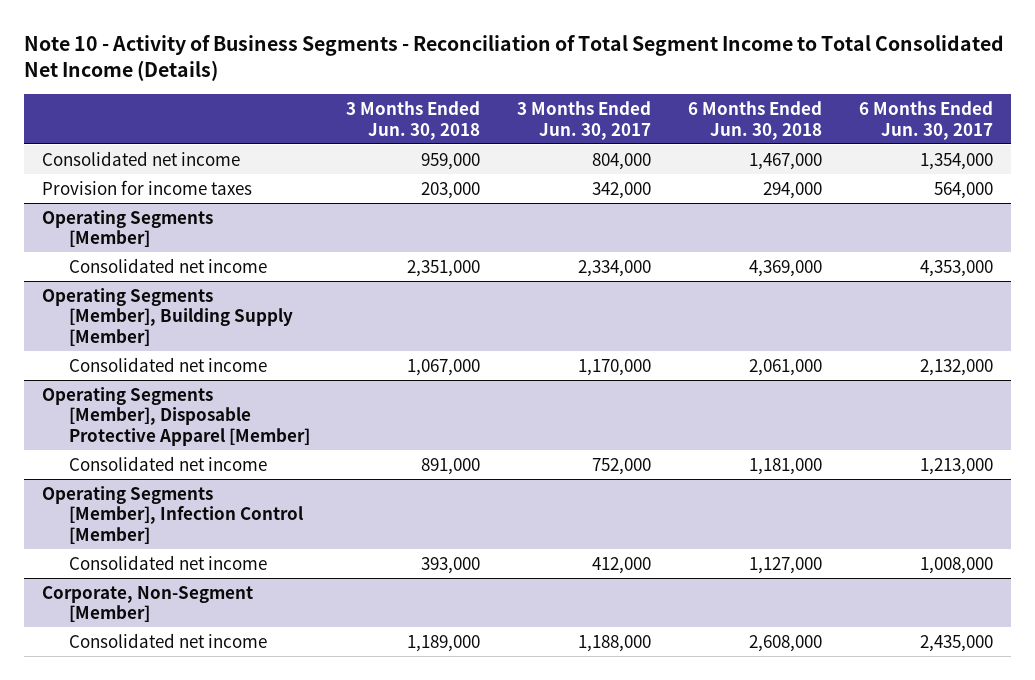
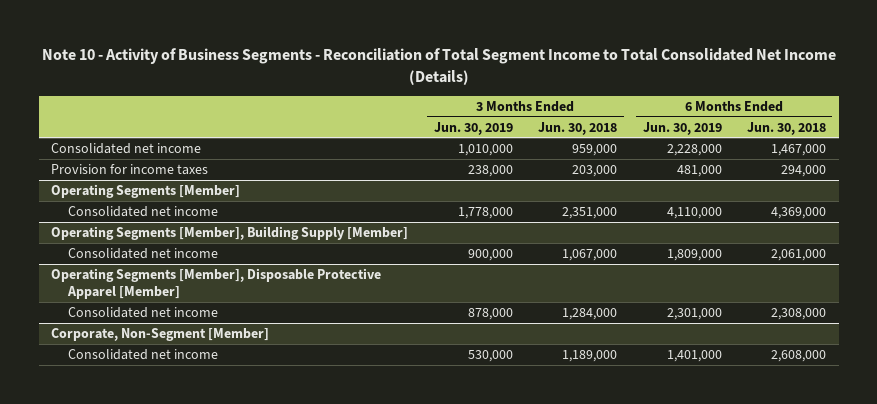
[517,100,652,140] 3 Months Ended Jun. 30, 2017 -> none
[858,100,993,140] 6 Months Ended Jun. 30, 2017 -> none
none -> [433,121,513,135] Jun. 30, 2019
none -> [642,121,722,135] Jun. 30, 2019
[42,485,303,545] Operating Segments [Member], Infection Control [Member] -> none
[68,554,267,570] Consolidated net income -> none
[421,457,481,475] 891,000 -> [562,307,618,320] 1,284,000
[749,457,823,475] 1,181,000 -> [771,307,827,320] 2,308,000

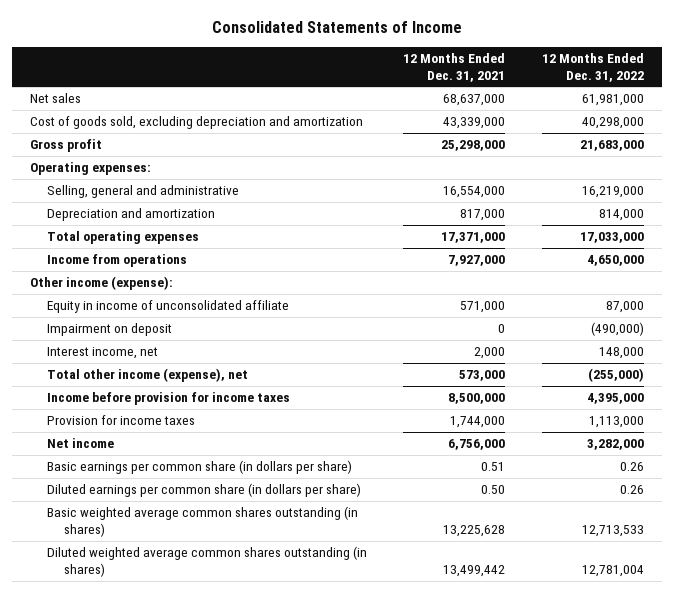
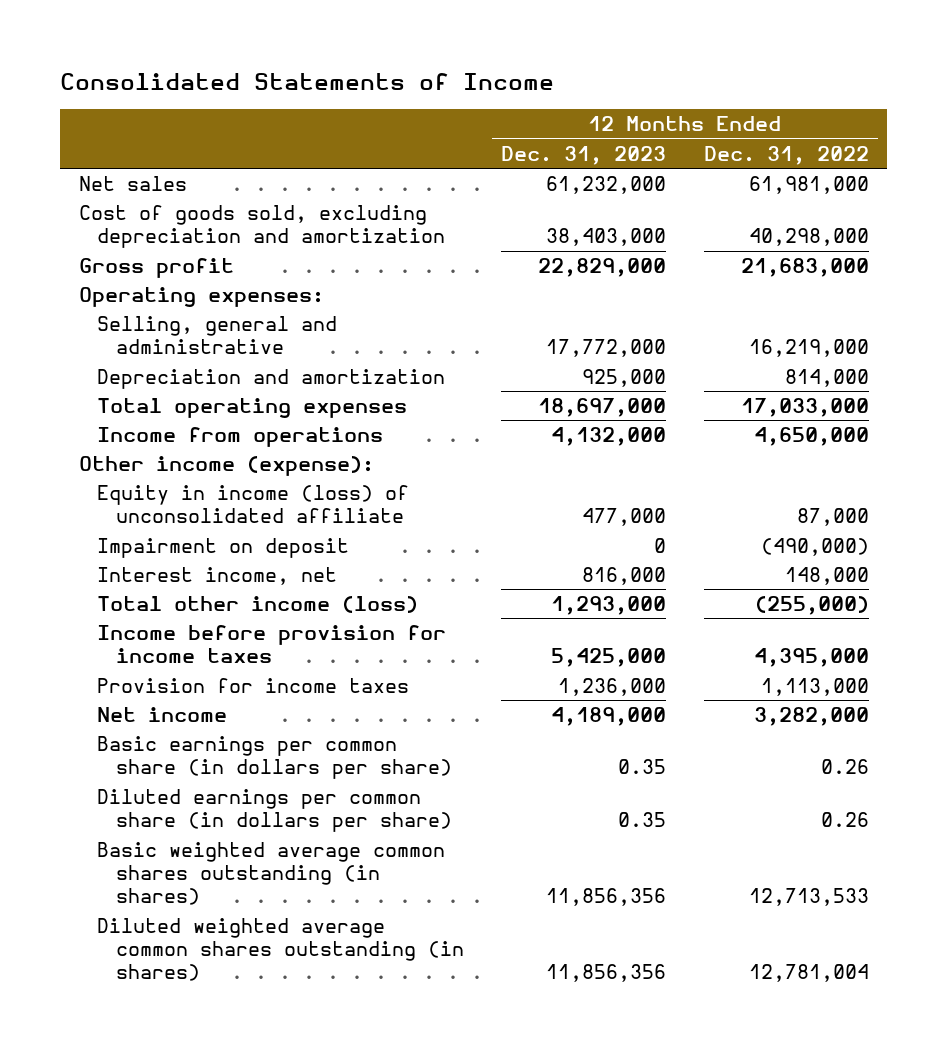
[403,52,506,82] 12 Months Ended Dec. 31, 2021 -> none
none -> [501,145,667,165] Dec. 31, 2023
[46,300,289,314] Equity in income of unconsolidated affiliate -> [97,485,410,524] Equity in income (loss) of unconsolidated affiliate
[46,368,248,383] Total other income (expense), net -> [97,596,419,614] Total other income (loss)

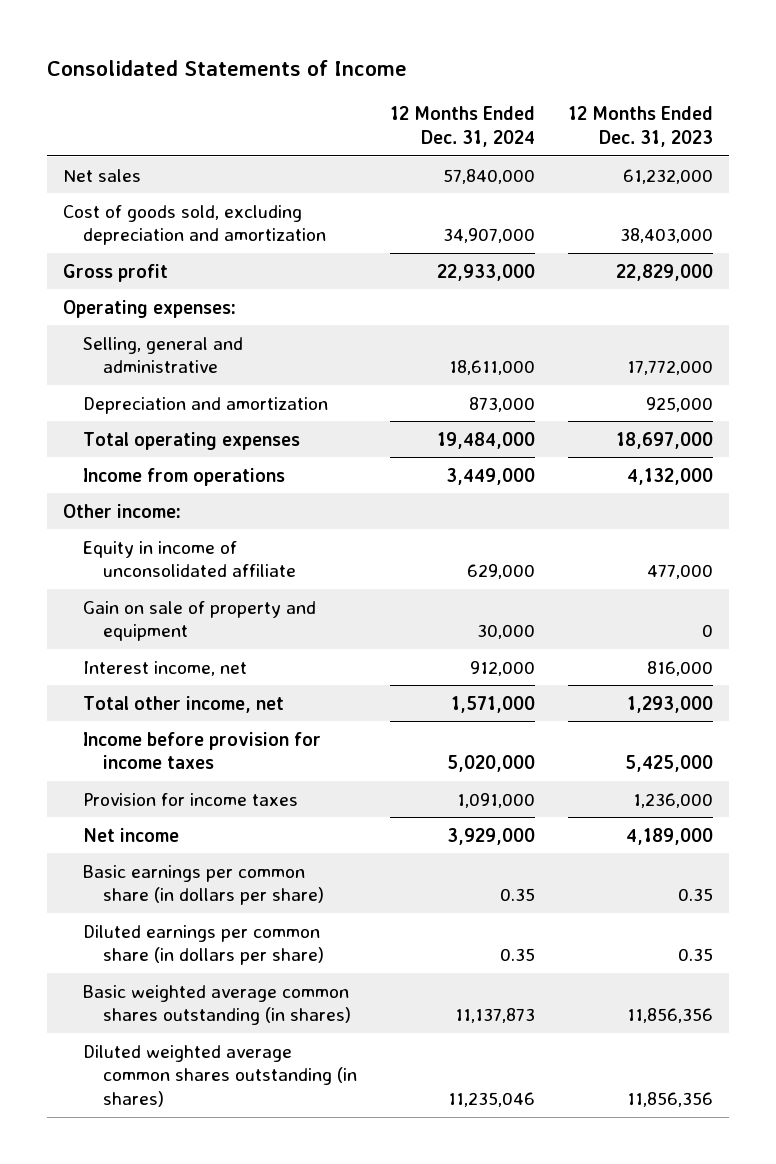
[703,145,869,165] Dec. 31, 2022 -> none
none -> [390,106,536,147] 12 Months Ended Dec. 31, 2024
[97,538,350,559] Impairment on deposit -> none
[78,456,374,477] Other income (expense): -> [63,503,182,518] Other income:
[97,485,410,524] Equity in income (loss) of unconsolidated affiliate -> [83,540,297,578] Equity in income of unconsolidated affiliate
none -> [83,600,317,642] Gain on sale of property and equipment
[97,596,419,614] Total other income (loss) -> [83,695,285,713] Total other income, net

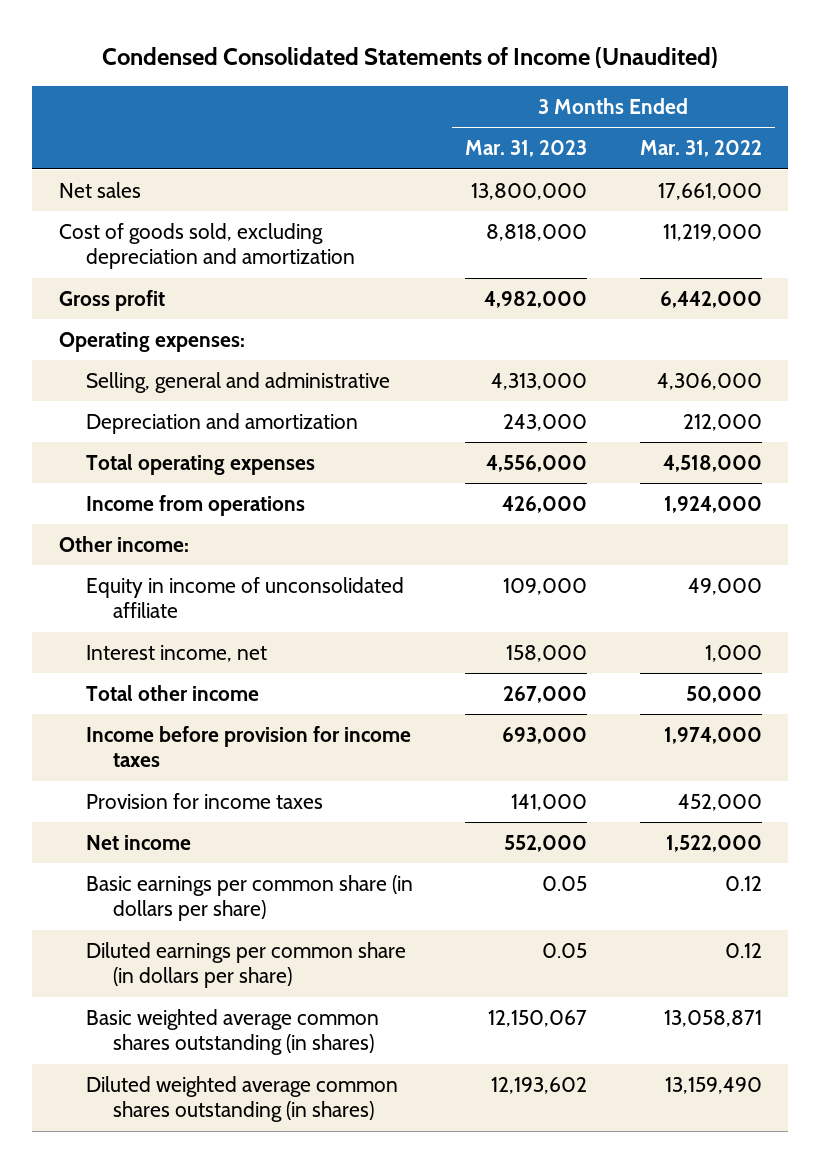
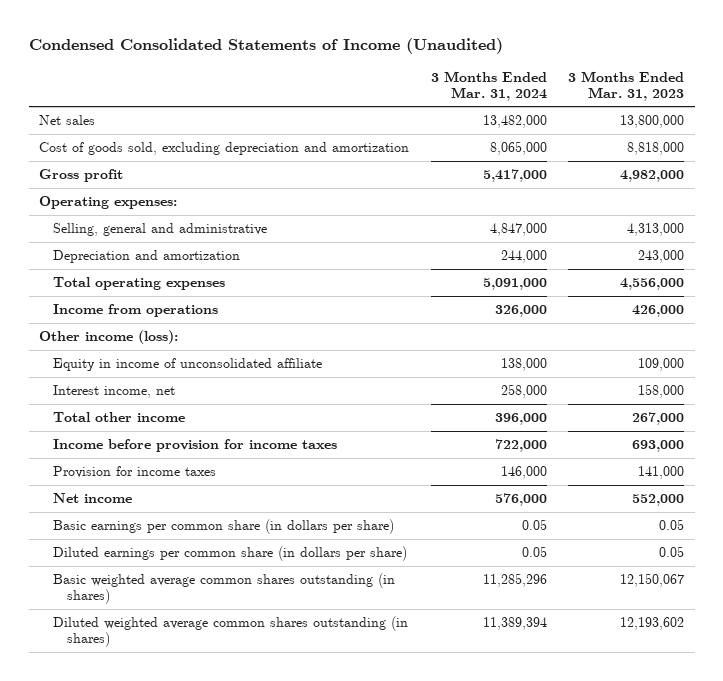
[639,140,762,158] Mar. 31, 2022 -> none
none -> [430,70,547,101] 3 Months Ended Mar. 31, 2024
[58,536,189,553] Other income: -> [39,329,179,344] Other income (loss):

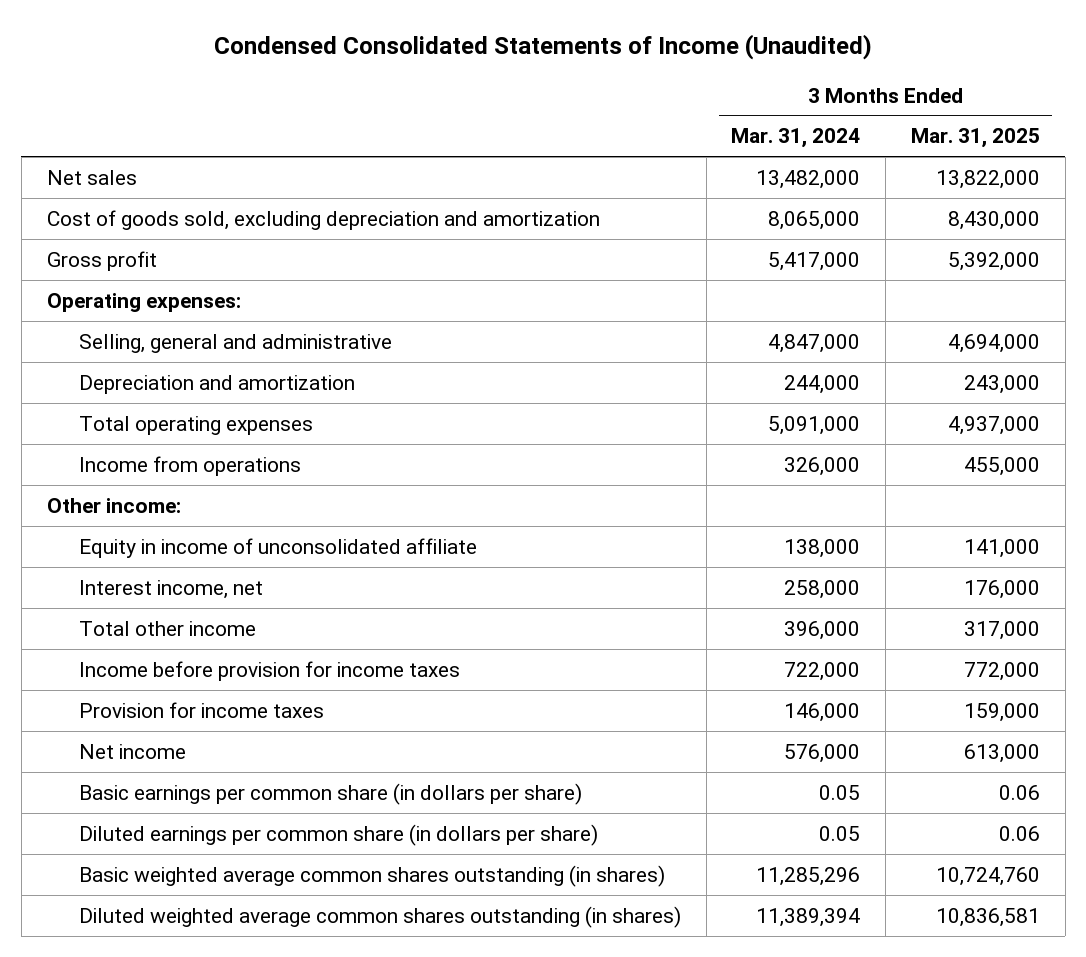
[568,70,685,101] 3 Months Ended Mar. 31, 2023 -> none
none -> [910,128,1040,149] Mar. 31, 2025
[39,329,179,344] Other income (loss): -> [46,497,181,513] Other income:

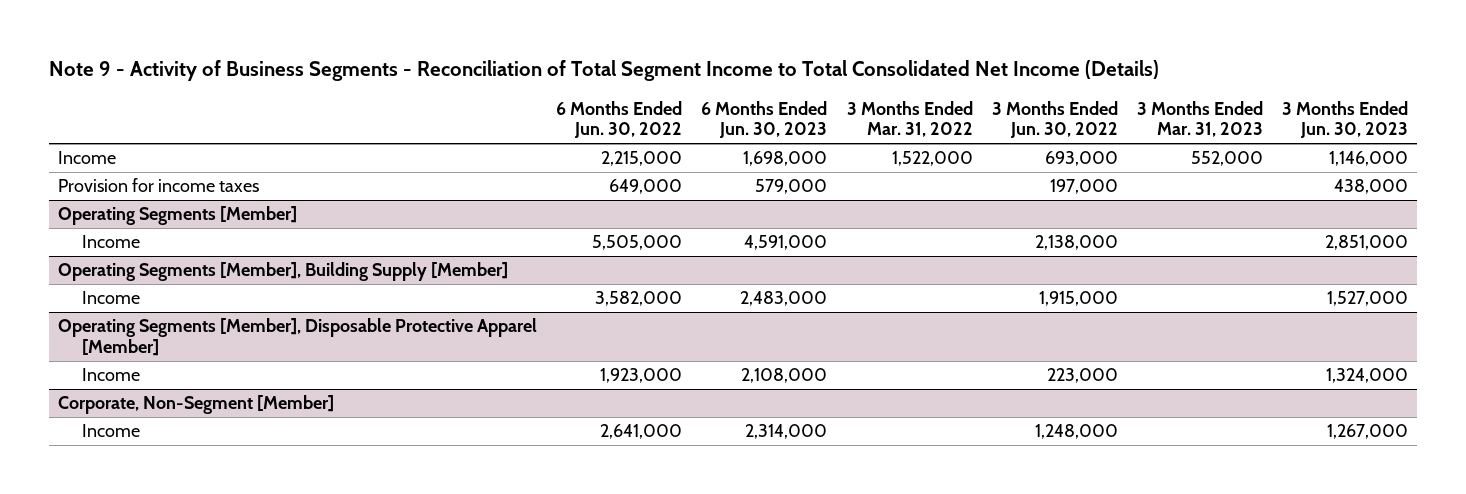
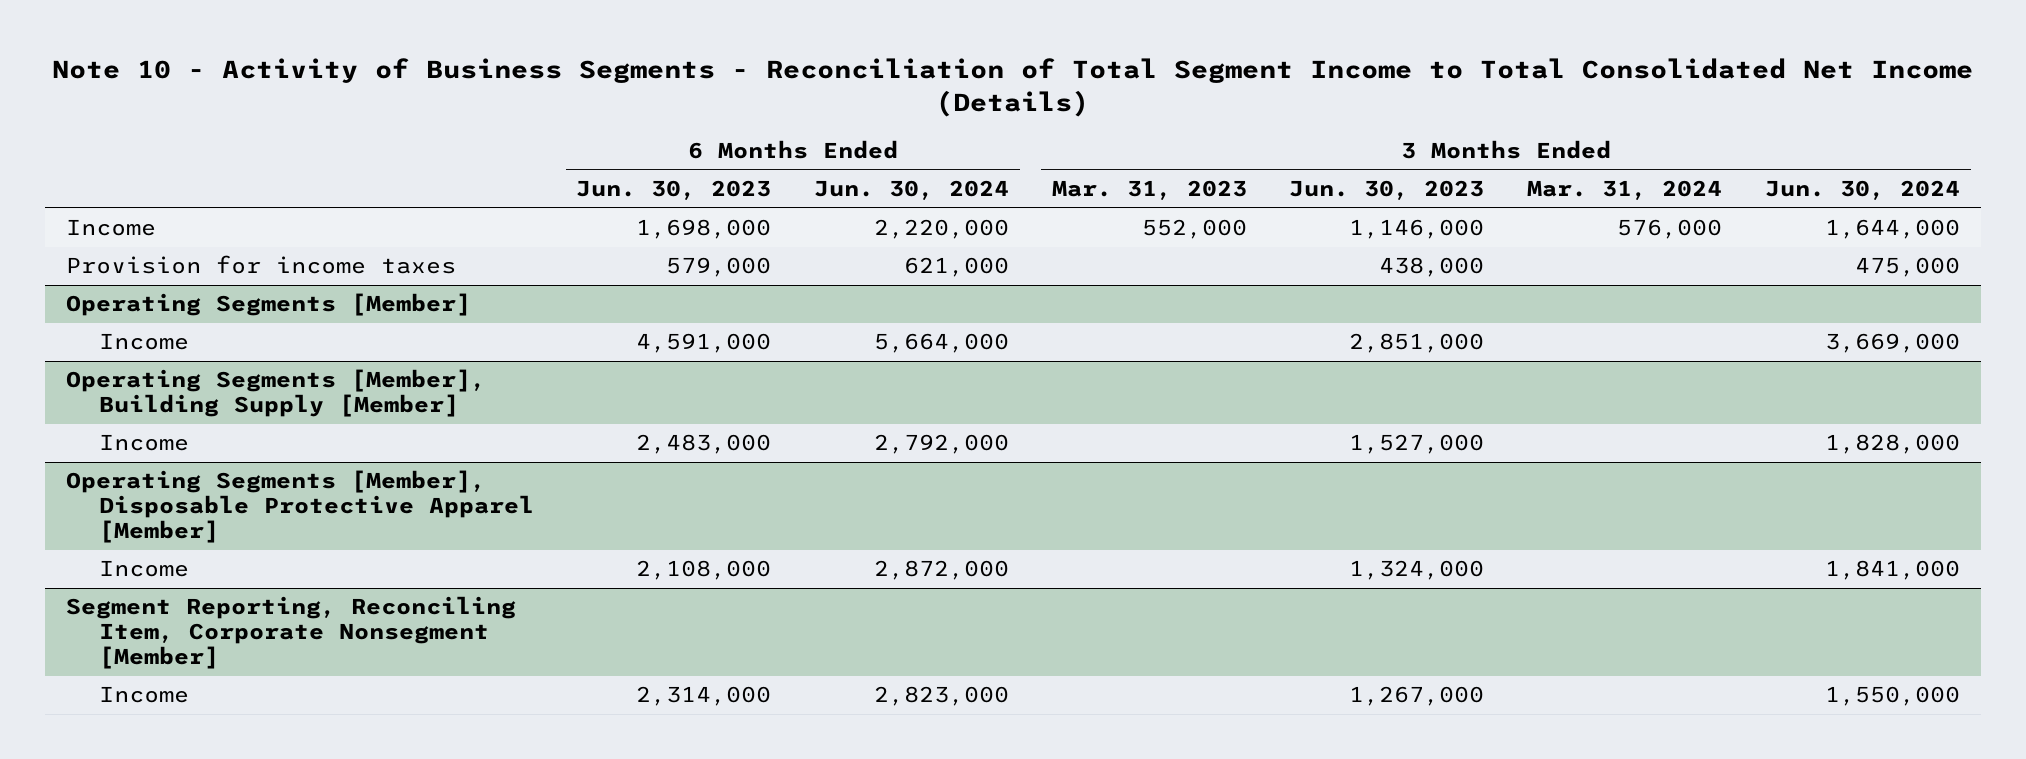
[48,60,1159,82] Note 9 - Activity of Business Segments - Reconciliation of Total Segment Income to Total Consolidated Net Income (Details) -> [52,57,1974,117] Note 10 - Activity of Business Segments - Reconciliation of Total Segment Income to Total Consolidated Net Income (Details)
[556,100,683,139] 6 Months Ended Jun. 30, 2022 -> none
[846,100,973,138] 3 Months Ended Mar. 31, 2022 -> none
[991,100,1118,139] 3 Months Ended Jun. 30, 2022 -> none
none -> [814,180,1010,201] Jun. 30, 2024
none -> [1527,180,1723,201] Mar. 31, 2024
none -> [1764,180,1960,201] Jun. 30, 2024
[58,395,335,415] Corporate, Non-Segment [Member] -> [66,596,517,670] Segment Reporting, Reconciling Item, Corporate Nonsegment [Member]

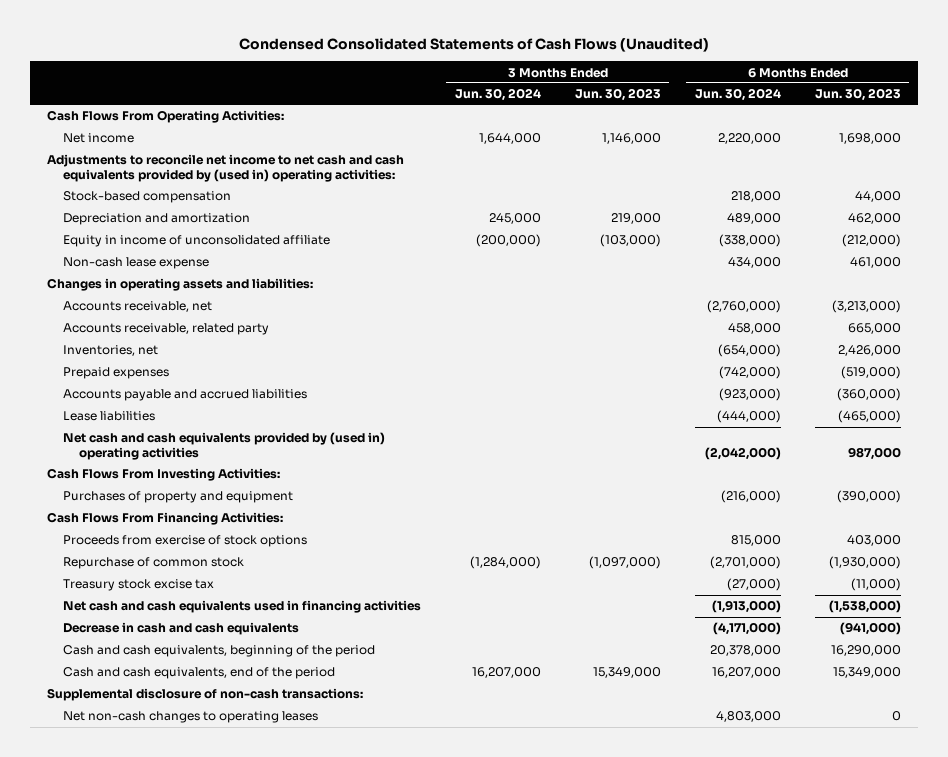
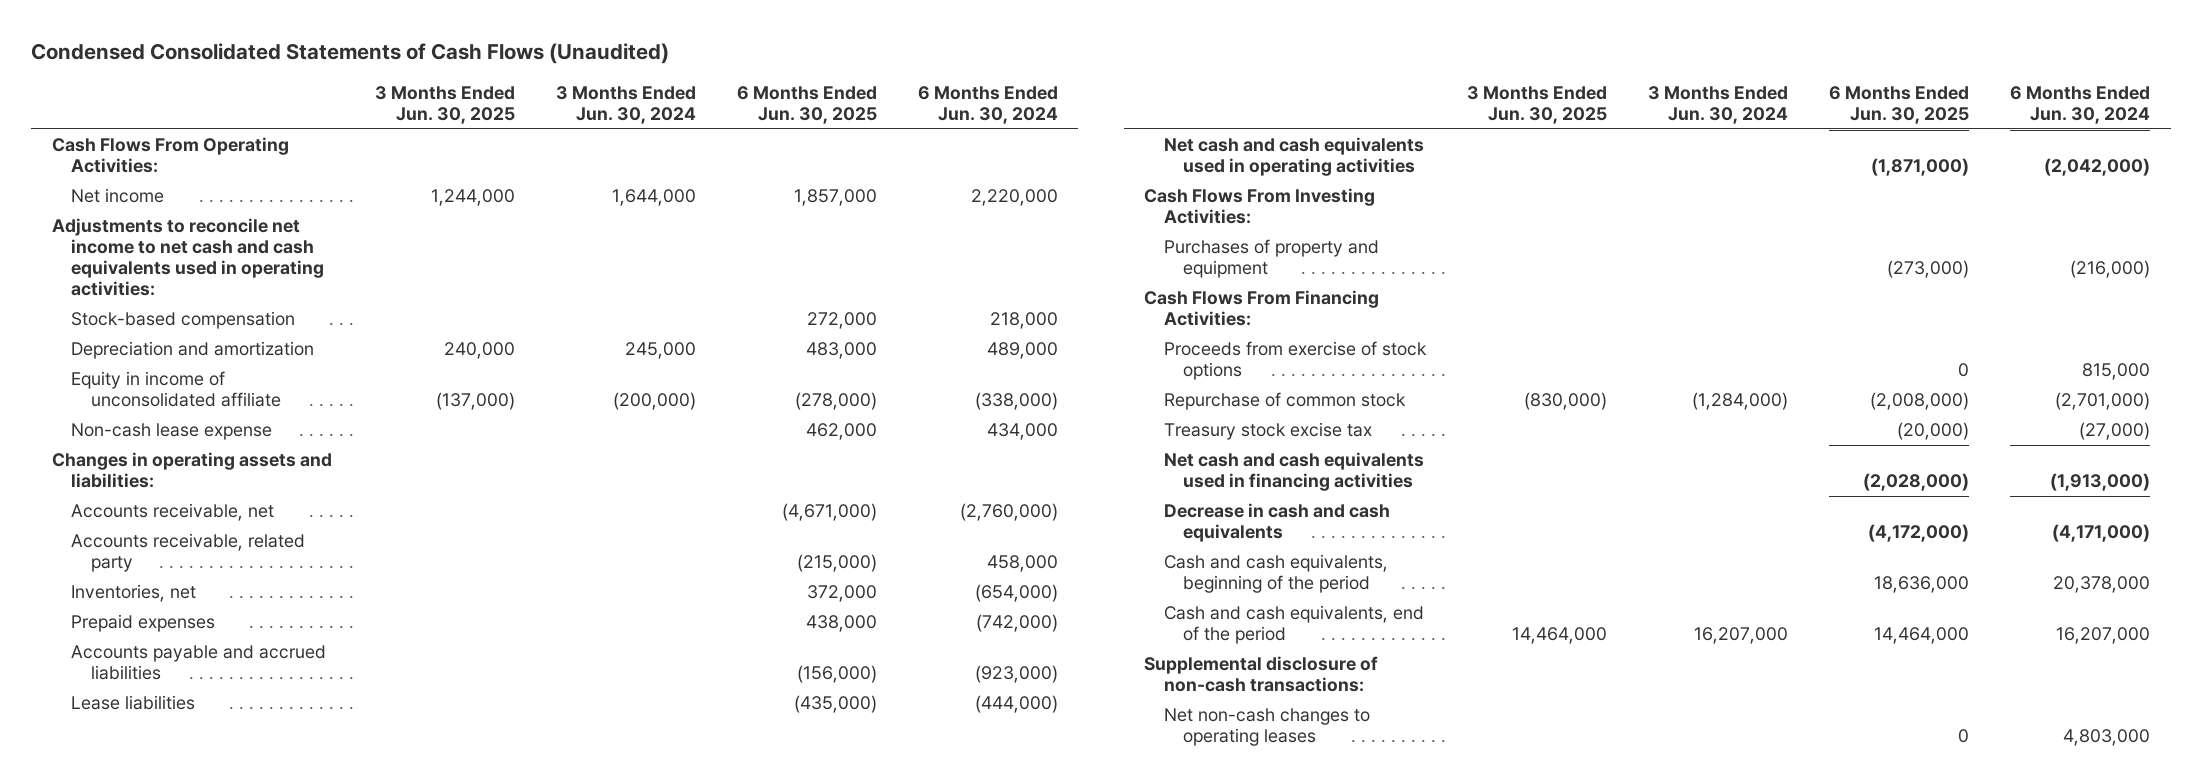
[574,88,661,102] Jun. 30, 2023 -> none
[814,88,901,102] Jun. 30, 2023 -> none
none -> [374,86,515,124] 3 Months Ended Jun. 30, 2025
none -> [736,86,877,124] 6 Months Ended Jun. 30, 2025
[47,154,405,183] Adjustments to reconcile net income to net cash and cash equivalents provided by (used in) operating activities: -> [51,218,325,297] Adjustments to reconcile net income to net cash and cash equivalents used in operating activities:
[63,432,386,461] Net cash and cash equivalents provided by (used in) operating activities -> [1163,137,1424,177] Net cash and cash equivalents used in operating activities

